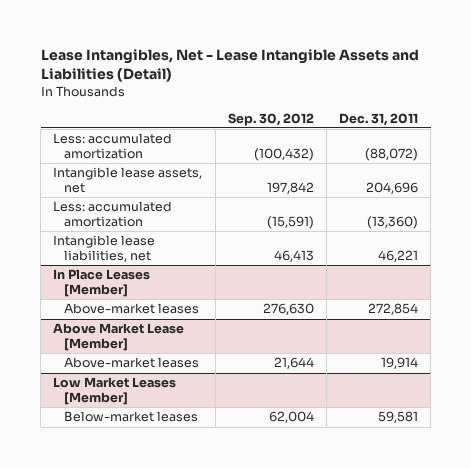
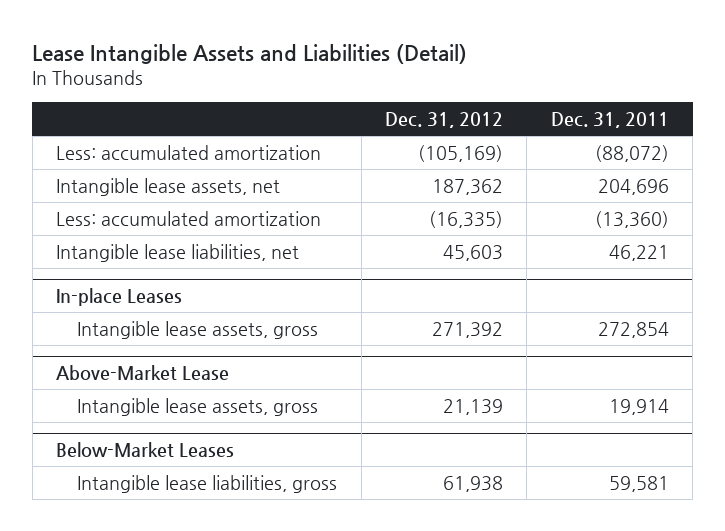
[40,48,419,82] Lease Intangibles, Net - Lease Intangible Assets and Liabilities (Detail) -> [32,44,468,65] Lease Intangible Assets and Liabilities (Detail)
[227,112,314,126] Sep. 30, 2012 -> none
none -> [385,112,504,129] Dec. 31, 2012
[53,377,177,405] Low Market Leases [Member] -> none
[53,269,151,297] In Place Leases [Member] -> [56,288,183,307] In-place Leases
[64,303,200,315] Above-market leases -> [77,320,319,339] Intangible lease assets, gross
[53,323,185,351] Above Market Lease [Member] -> [56,365,230,381] Above-Market Lease
[64,357,200,369] Above-market leases -> [77,397,319,416] Intangible lease assets, gross
none -> [56,442,235,458] Below-Market Leases
[64,411,199,423] Below-market leases -> [77,474,338,493] Intangible lease liabilities, gross

